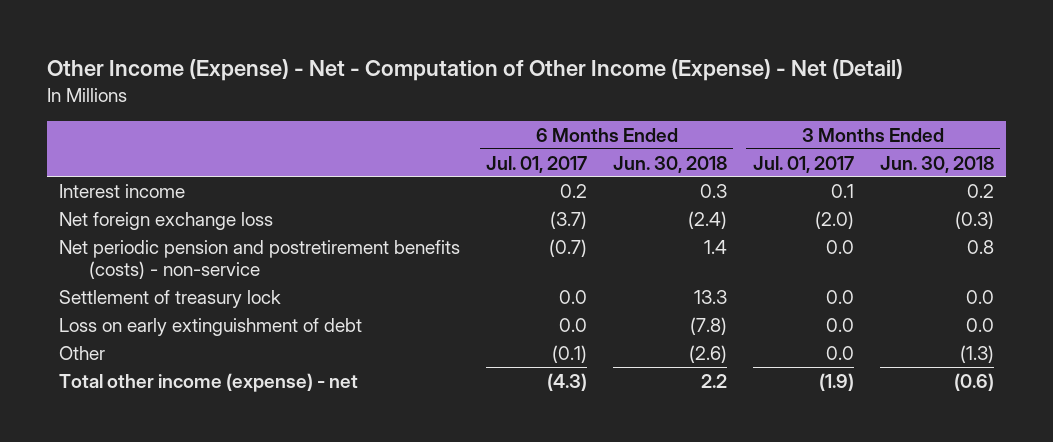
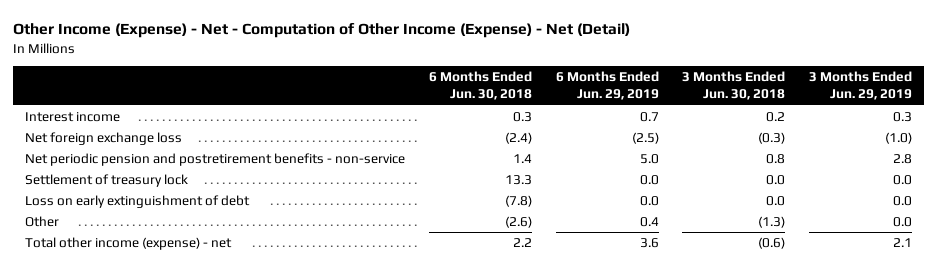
[486,155,588,173] Jul. 01, 2017 -> none
[752,155,854,173] Jul. 01, 2017 -> none
none -> [555,71,659,101] 6 Months Ended Jun. 29, 2019
none -> [809,71,913,101] 3 Months Ended Jun. 29, 2019
[59,239,461,280] Net periodic pension and postretirement benefits (costs) - non-service -> [24,153,405,167] Net periodic pension and postretirement benefits - non-service

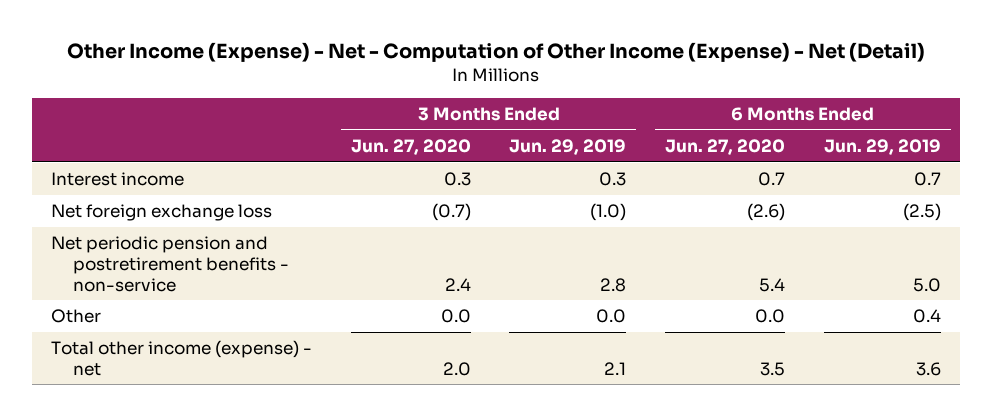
[428,71,532,101] 6 Months Ended Jun. 30, 2018 -> none
[682,71,786,101] 3 Months Ended Jun. 30, 2018 -> none
none -> [350,138,471,155] Jun. 27, 2020
none -> [665,138,786,155] Jun. 27, 2020
[24,174,188,188] Settlement of treasury lock -> none
[24,195,250,209] Loss on early extinguishment of debt -> none

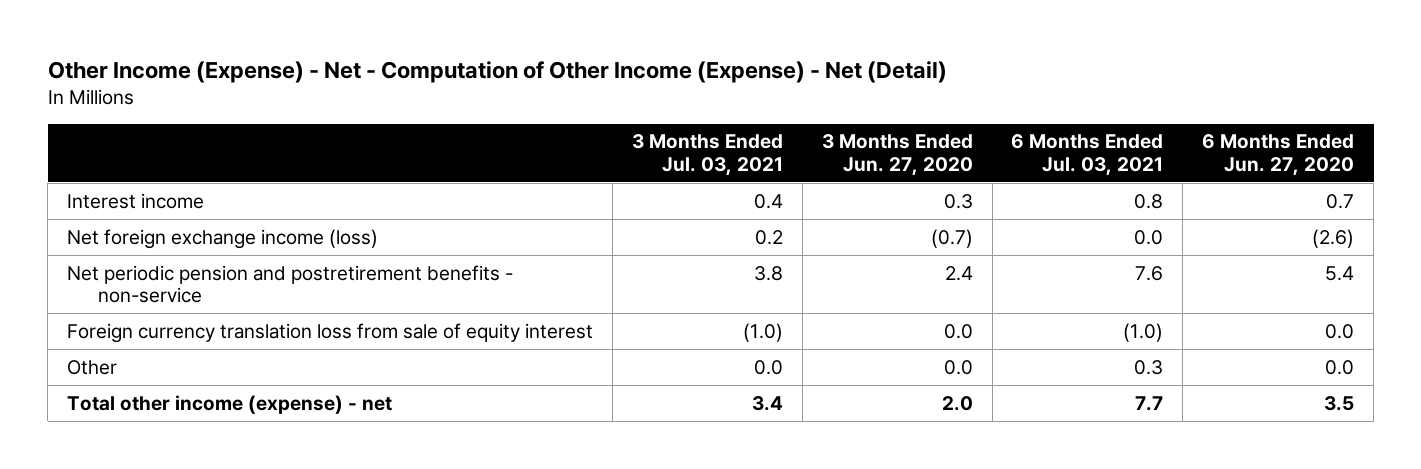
[509,138,627,155] Jun. 29, 2019 -> none
[823,138,941,155] Jun. 29, 2019 -> none
none -> [631,134,783,176] 3 Months Ended Jul. 03, 2021
none -> [1011,134,1164,176] 6 Months Ended Jul. 03, 2021
[50,204,272,222] Net foreign exchange loss -> [67,228,379,249] Net foreign exchange income (loss)
none -> [67,322,594,343] Foreign currency translation loss from sale of equity interest

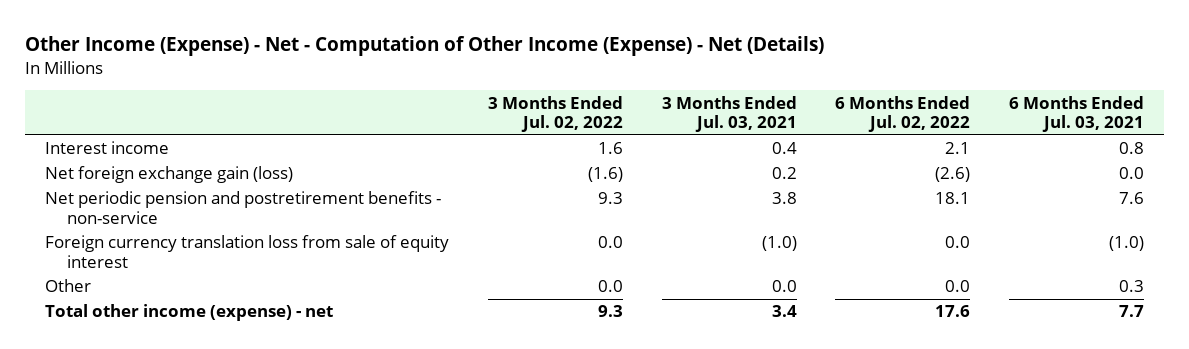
[47,60,947,83] Other Income (Expense) - Net - Computation of Other Income (Expense) - Net (Detail) -> [25,36,825,57] Other Income (Expense) - Net - Computation of Other Income (Expense) - Net (Details)
[821,134,973,176] 3 Months Ended Jun. 27, 2020 -> none
[1202,134,1355,176] 6 Months Ended Jun. 27, 2020 -> none
none -> [487,95,623,133] 3 Months Ended Jul. 02, 2022
none -> [835,95,971,133] 6 Months Ended Jul. 02, 2022
[67,228,379,249] Net foreign exchange income (loss) -> [44,166,293,184] Net foreign exchange gain (loss)

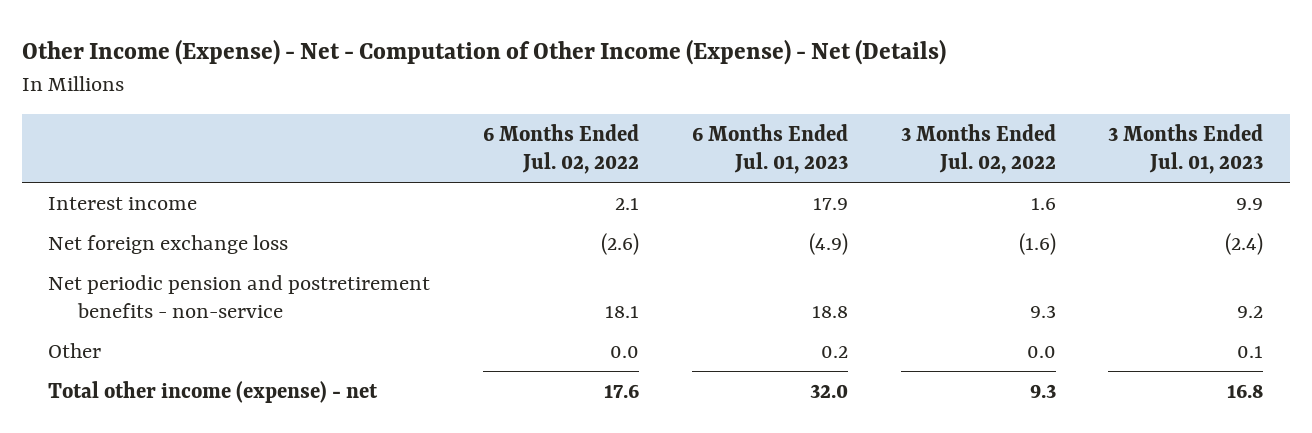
[661,95,797,133] 3 Months Ended Jul. 03, 2021 -> none
[1009,95,1145,133] 6 Months Ended Jul. 03, 2021 -> none
none -> [691,123,848,175] 6 Months Ended Jul. 01, 2023
none -> [1108,123,1264,175] 3 Months Ended Jul. 01, 2023
[44,166,293,184] Net foreign exchange gain (loss) -> [48,234,289,254] Net foreign exchange loss
[44,235,449,268] Foreign currency translation loss from sale of equity interest -> none

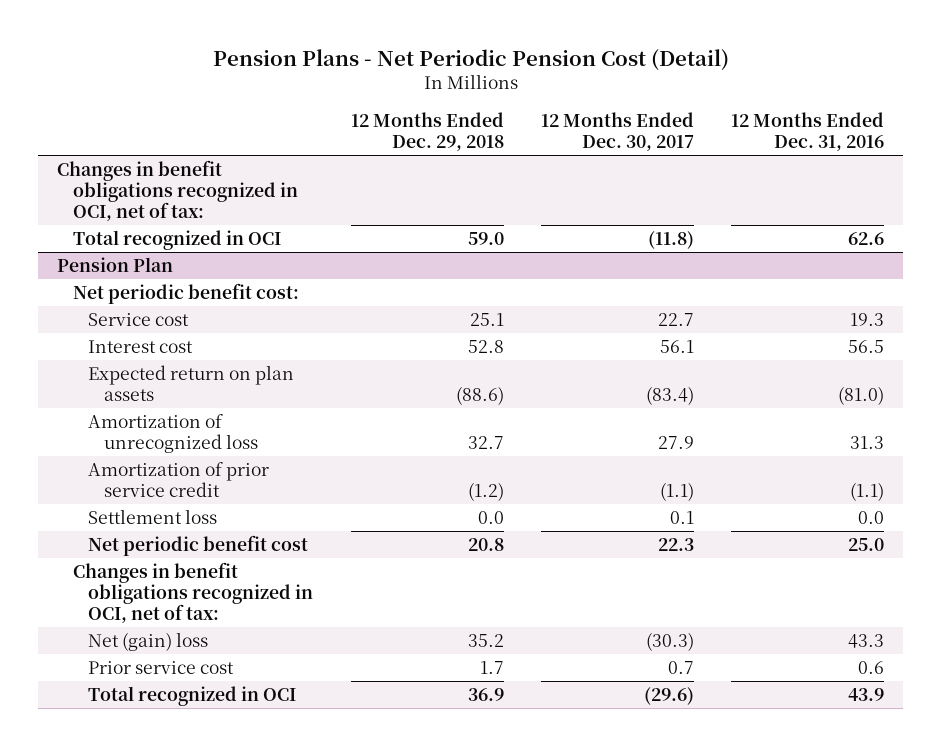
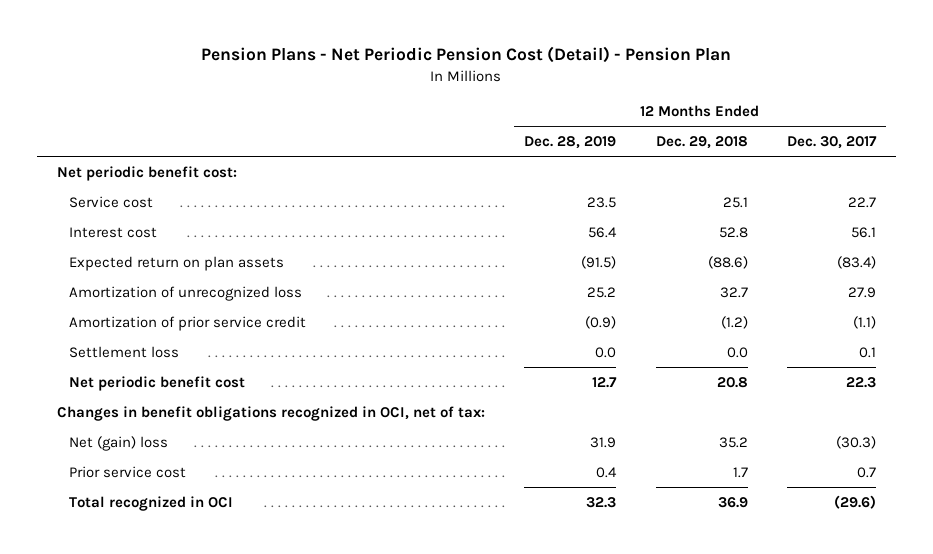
[212,48,729,71] Pension Plans - Net Periodic Pension Cost (Detail) -> [201,46,732,64] Pension Plans - Net Periodic Pension Cost (Detail) - Pension Plan
[731,112,885,152] 12 Months Ended Dec. 31, 2016 -> none
none -> [524,135,617,149] Dec. 28, 2019
[56,159,298,222] Changes in benefit obligations recognized in OCI, net of tax: -> none
[72,229,281,250] Total recognized in OCI -> none
[56,256,173,272] Pension Plan -> none

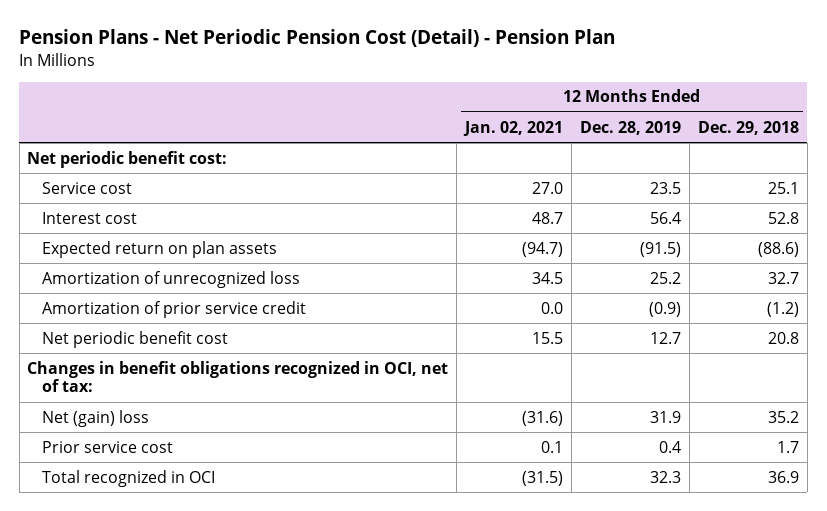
[787,135,878,149] Dec. 30, 2017 -> none
none -> [463,120,564,136] Jan. 02, 2021
[69,345,180,358] Settlement loss -> none

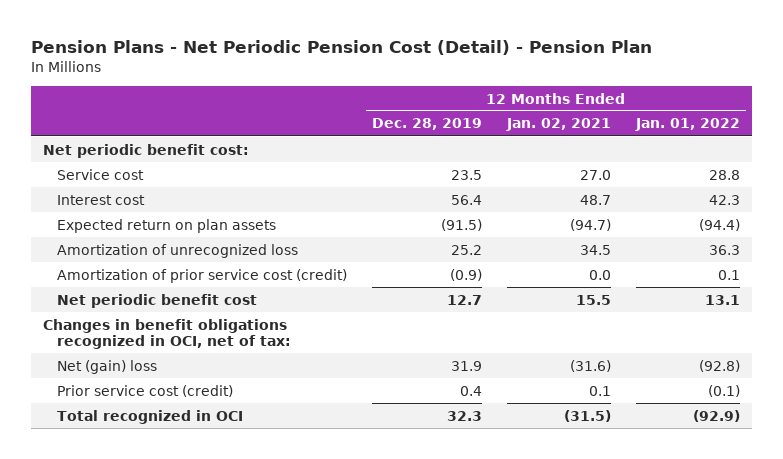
[698,120,800,135] Dec. 29, 2018 -> none
none -> [634,118,740,132] Jan. 01, 2022
[42,300,307,318] Amortization of prior service credit -> [56,268,347,283] Amortization of prior service cost (credit)
[42,440,174,453] Prior service cost -> [56,384,233,397] Prior service cost (credit)

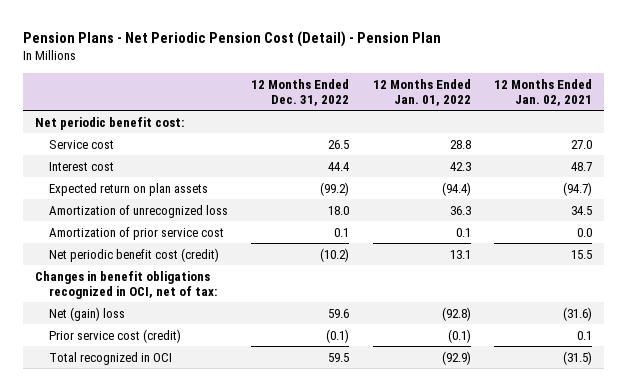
[371,118,482,131] Dec. 28, 2019 -> none
none -> [251,78,350,106] 12 Months Ended Dec. 31, 2022
[56,268,347,283] Amortization of prior service cost (credit) -> [49,226,225,240] Amortization of prior service cost
[56,293,257,308] Net periodic benefit cost -> [49,247,220,262] Net periodic benefit cost (credit)

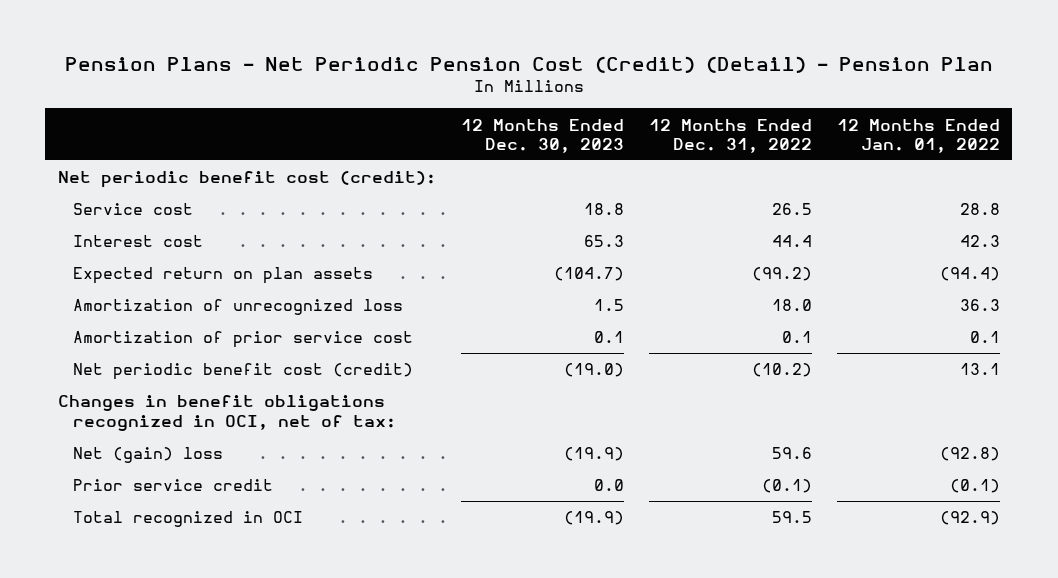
[23,30,442,47] Pension Plans - Net Periodic Pension Cost (Detail) - Pension Plan -> [64,55,993,73] Pension Plans - Net Periodic Pension Cost (Credit) (Detail) - Pension Plan
[494,78,593,106] 12 Months Ended Jan. 02, 2021 -> none
none -> [460,118,624,153] 12 Months Ended Dec. 30, 2023
[34,116,184,130] Net periodic benefit cost: -> [57,171,436,189] Net periodic benefit cost (credit):
[49,328,182,343] Prior service cost (credit) -> [73,479,274,492] Prior service credit

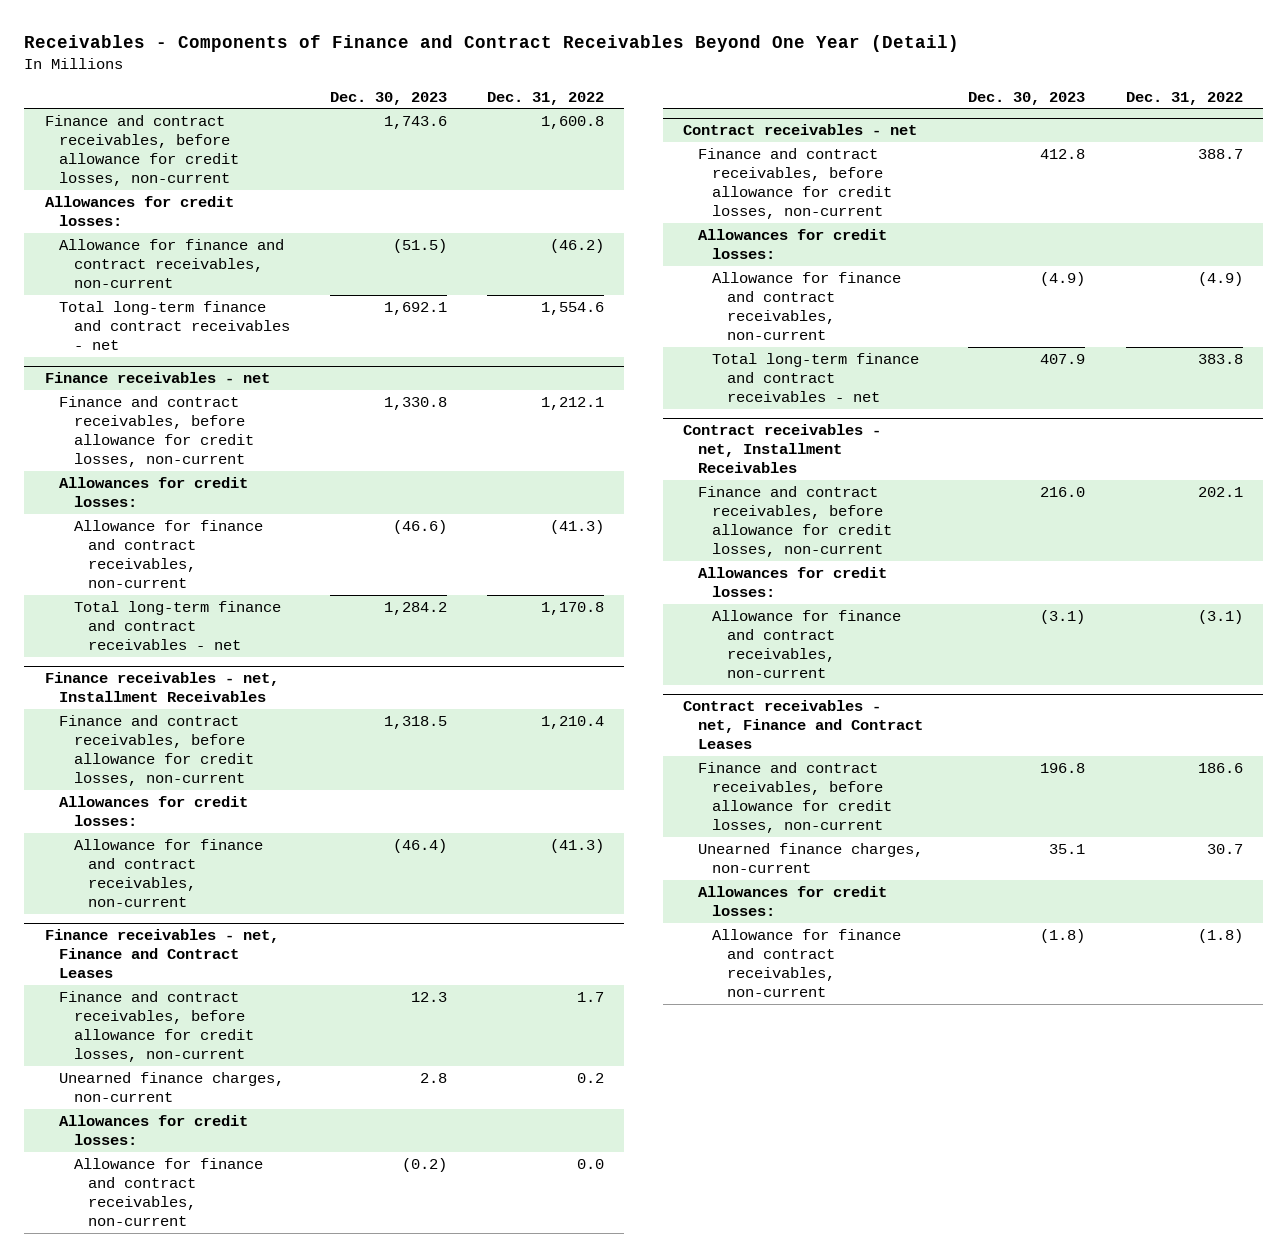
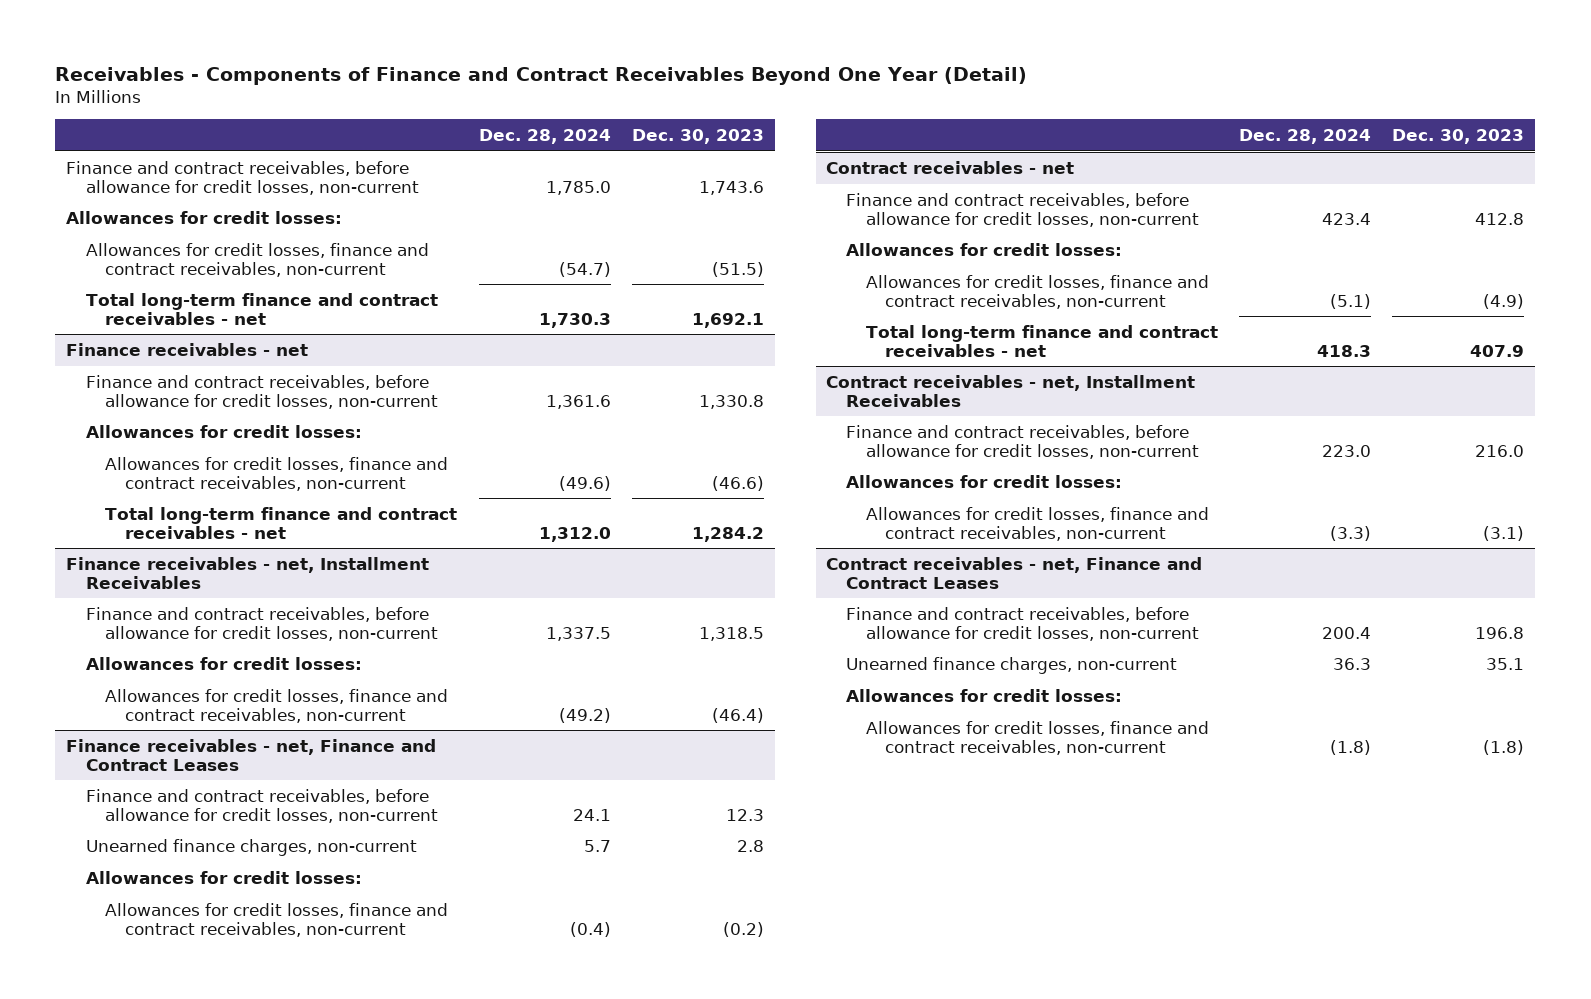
[487,91,605,105] Dec. 31, 2022 -> none
none -> [478,129,611,145] Dec. 28, 2024
[59,239,285,288] Allowance for finance and contract receivables, non-current -> [85,242,429,277] Allowances for credit losses, finance and contract receivables, non-current
[73,520,263,588] Allowance for finance and contract receivables, non-current -> [105,456,449,491] Allowances for credit losses, finance and contract receivables, non-current
[73,839,263,907] Allowance for finance and contract receivables, non-current -> [105,688,449,723] Allowances for credit losses, finance and contract receivables, non-current
[73,1158,263,1226] Allowance for finance and contract receivables, non-current -> [105,902,449,937] Allowances for credit losses, finance and contract receivables, non-current
[712,272,902,340] Allowance for finance and contract receivables, non-current -> [865,274,1209,309] Allowances for credit losses, finance and contract receivables, non-current
[712,610,902,678] Allowance for finance and contract receivables, non-current -> [865,506,1209,541] Allowances for credit losses, finance and contract receivables, non-current
[712,929,902,997] Allowance for finance and contract receivables, non-current -> [865,720,1209,755] Allowances for credit losses, finance and contract receivables, non-current

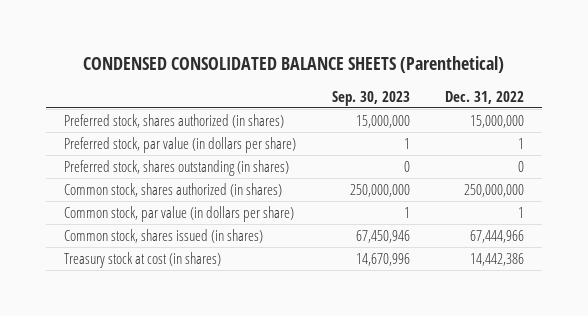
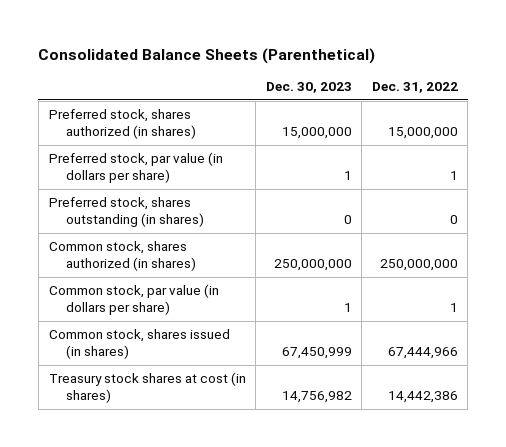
[83,55,505,73] CONDENSED CONSOLIDATED BALANCE SHEETS (Parenthetical) -> [38,47,376,64] Consolidated Balance Sheets (Parenthetical)
[331,90,410,106] Sep. 30, 2023 -> none
none -> [265,82,352,94] Dec. 30, 2023
[63,251,221,268] Treasury stock at cost (in shares) -> [48,372,246,404] Treasury stock shares at cost (in shares)

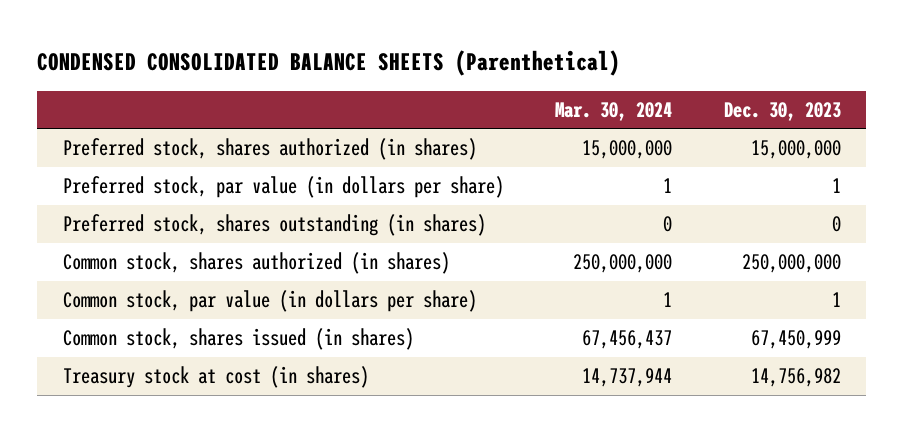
[38,47,376,64] Consolidated Balance Sheets (Parenthetical) -> [37,49,621,76] CONDENSED CONSOLIDATED BALANCE SHEETS (Parenthetical)
[371,82,458,94] Dec. 31, 2022 -> none
none -> [555,101,673,121] Mar. 30, 2024
[48,372,246,404] Treasury stock shares at cost (in shares) -> [62,366,369,389] Treasury stock at cost (in shares)

